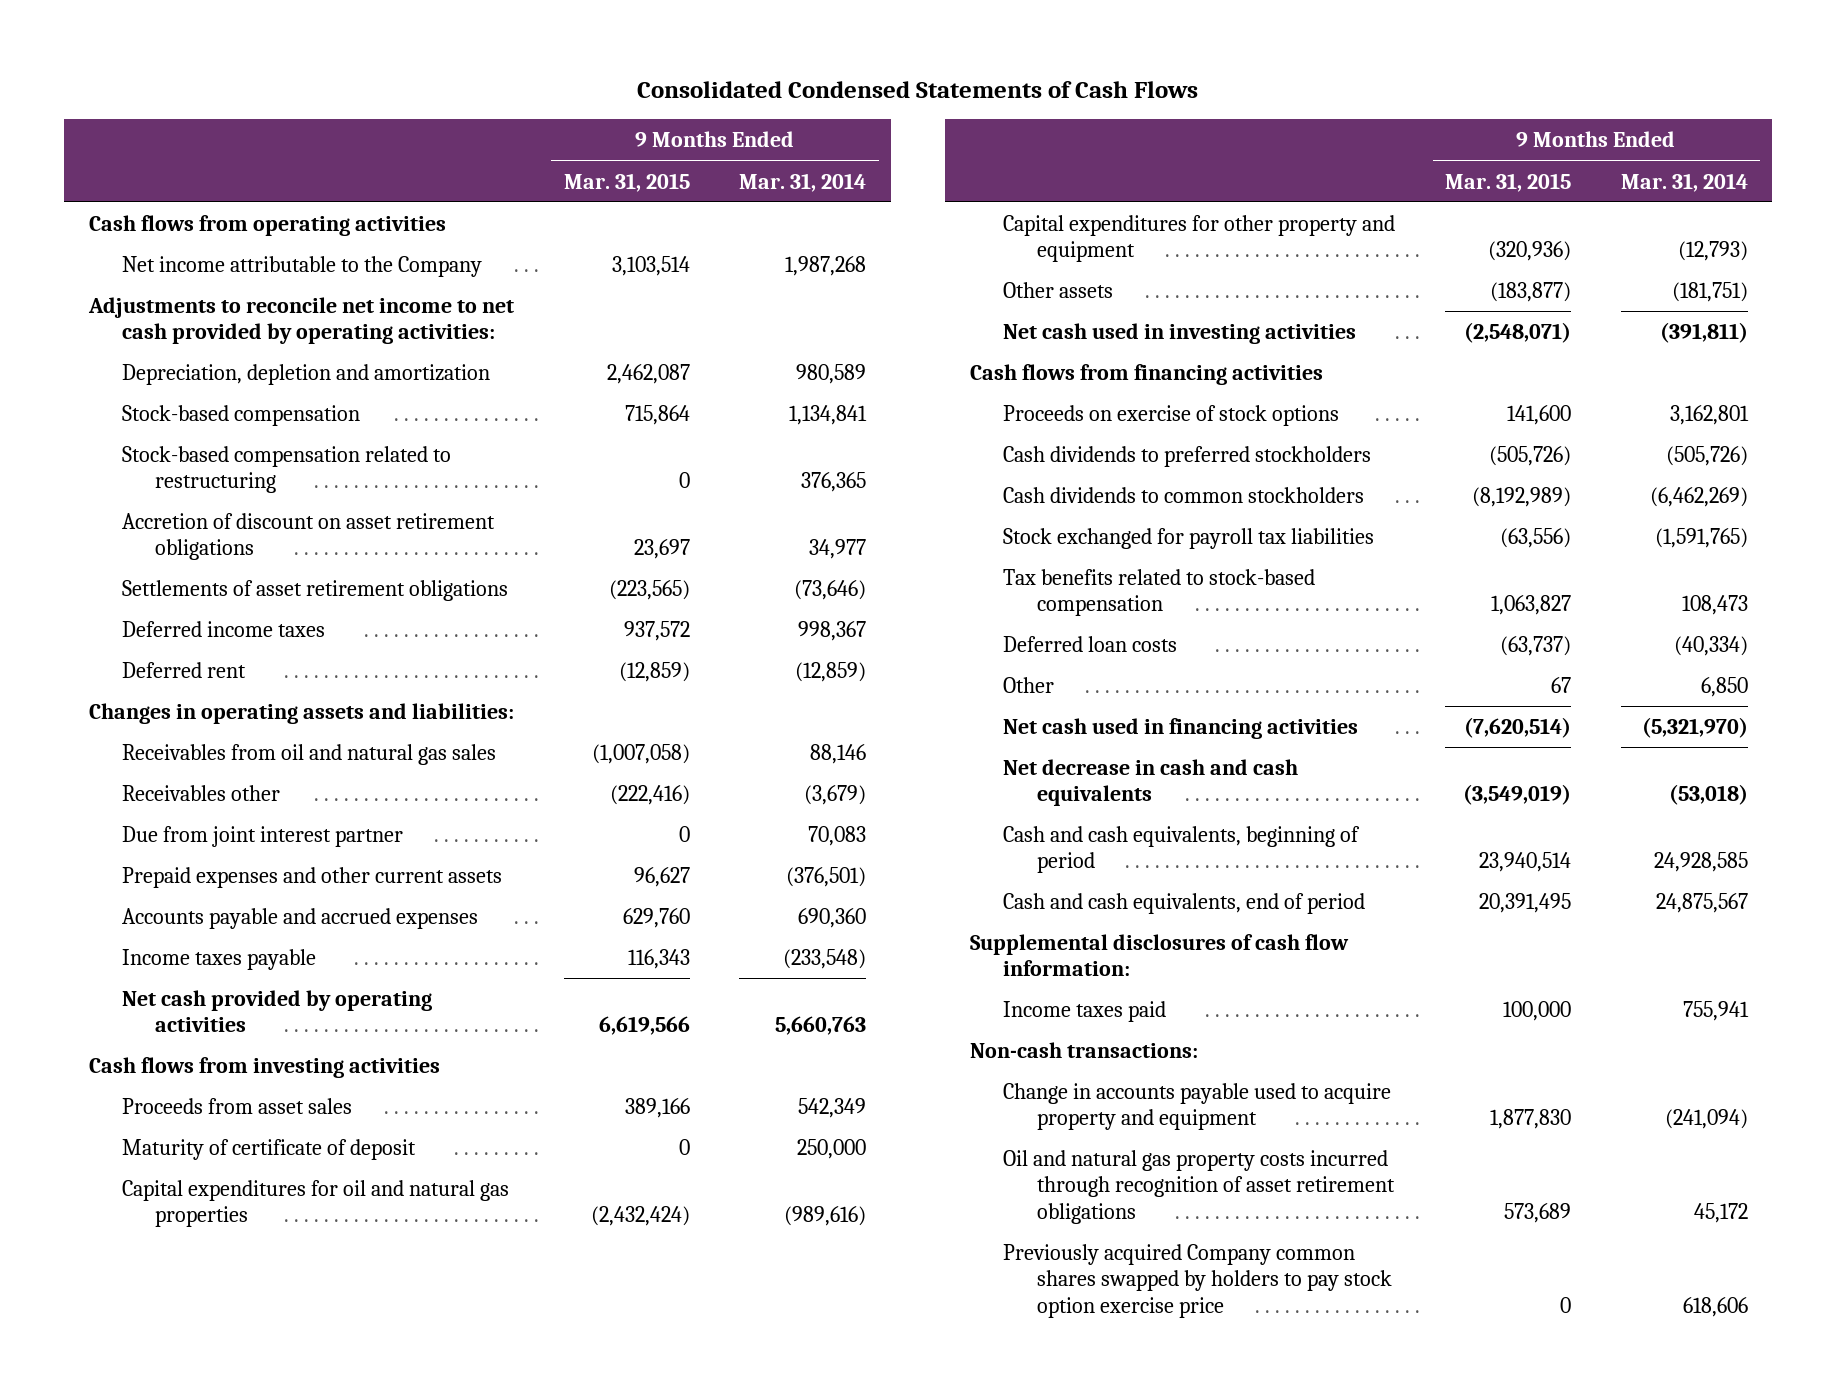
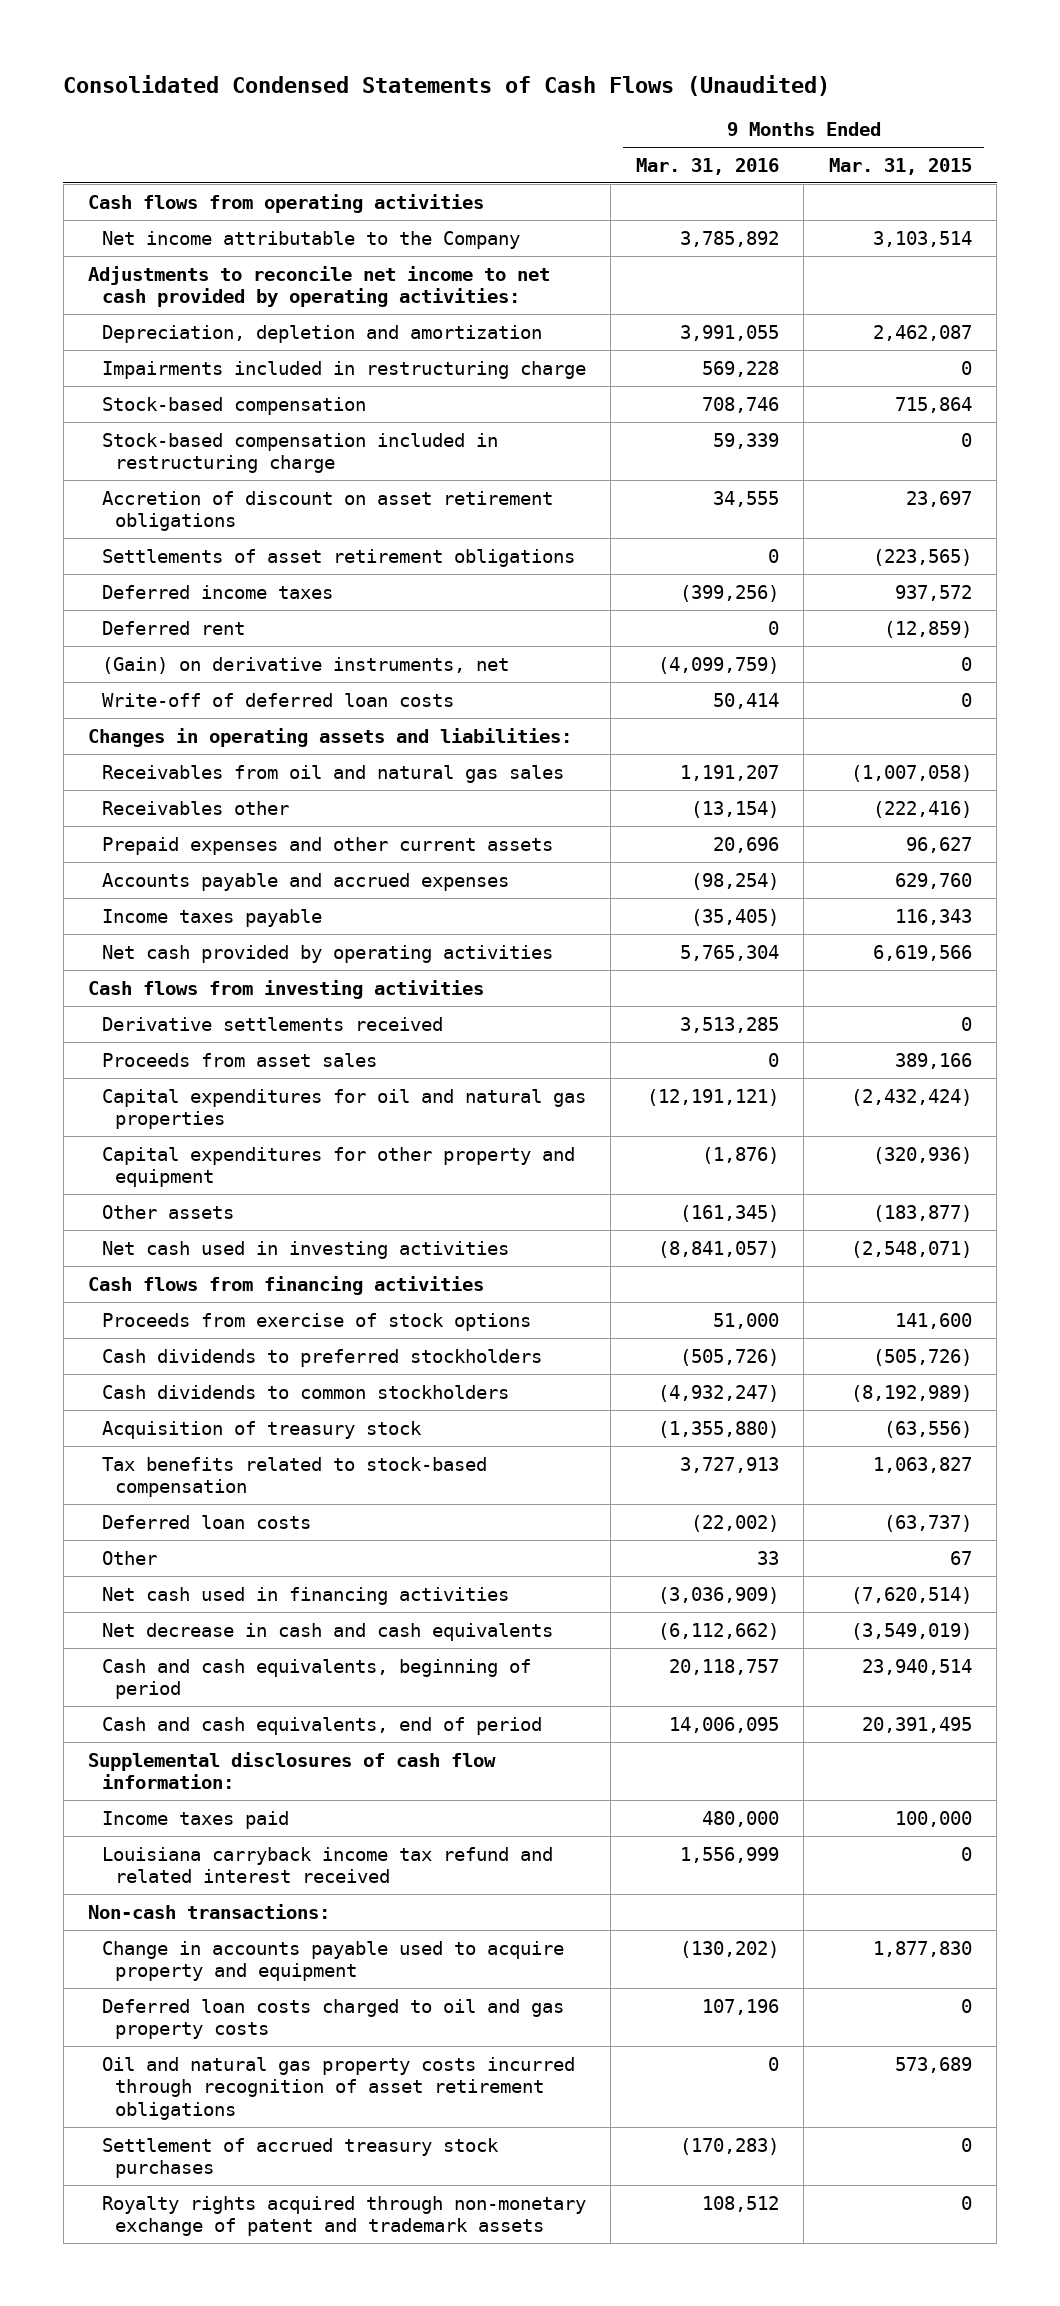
[637,80,1199,98] Consolidated Condensed Statements of Cash Flows -> [63,74,831,96] Consolidated Condensed Statements of Cash Flows (Unaudited)
[739,172,867,192] Mar. 31, 2014 -> none
none -> [635,157,779,175] Mar. 31, 2016
none -> [101,360,586,379] Impairments included in restructuring charge
[121,446,451,494] Stock-based compensation related to restructuring -> none
none -> [101,432,498,474] Stock-based compensation included in restructuring charge
none -> [101,656,509,674] (Gain) on derivative instruments, net
none -> [101,692,454,707] Write-off of deferred loan costs
[121,826,403,848] Due from joint interest partner -> none
none -> [101,1016,443,1031] Derivative settlements received
[121,1139,416,1161] Maturity of certificate of deposit -> none
[1003,405,1340,427] Proceeds on exercise of stock options -> [101,1312,531,1331] Proceeds from exercise of stock options
[1003,528,1375,550] Stock exchanged for payroll tax liabilities -> [101,1420,422,1439] Acquisition of treasury stock
none -> [101,1846,553,1884] Louisiana carryback income tax refund and related interest received
none -> [101,1998,564,2040] Deferred loan costs charged to oil and gas property costs
[1003,1244,1392,1318] Previously acquired Company common shares swapped by holders to pay stock option exercise price -> none
none -> [101,2137,499,2179] Settlement of accrued treasury stock purchases
none -> [101,2195,586,2237] Royalty rights acquired through non-monetary exchange of patent and trademark assets

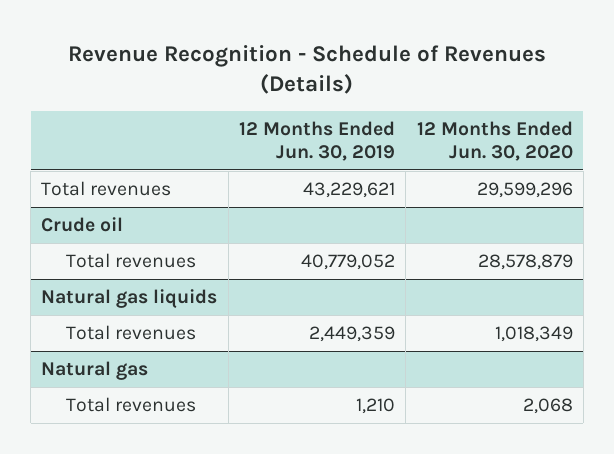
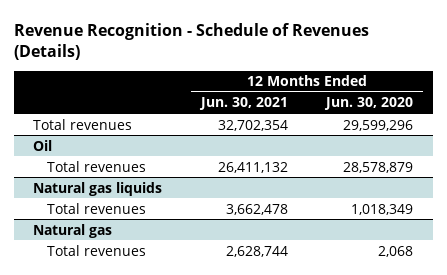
[239,120,396,161] 12 Months Ended Jun. 30, 2019 -> none
none -> [198,97,288,111] Jun. 30, 2021
[41,217,124,233] Crude oil -> [33,139,53,151] Oil

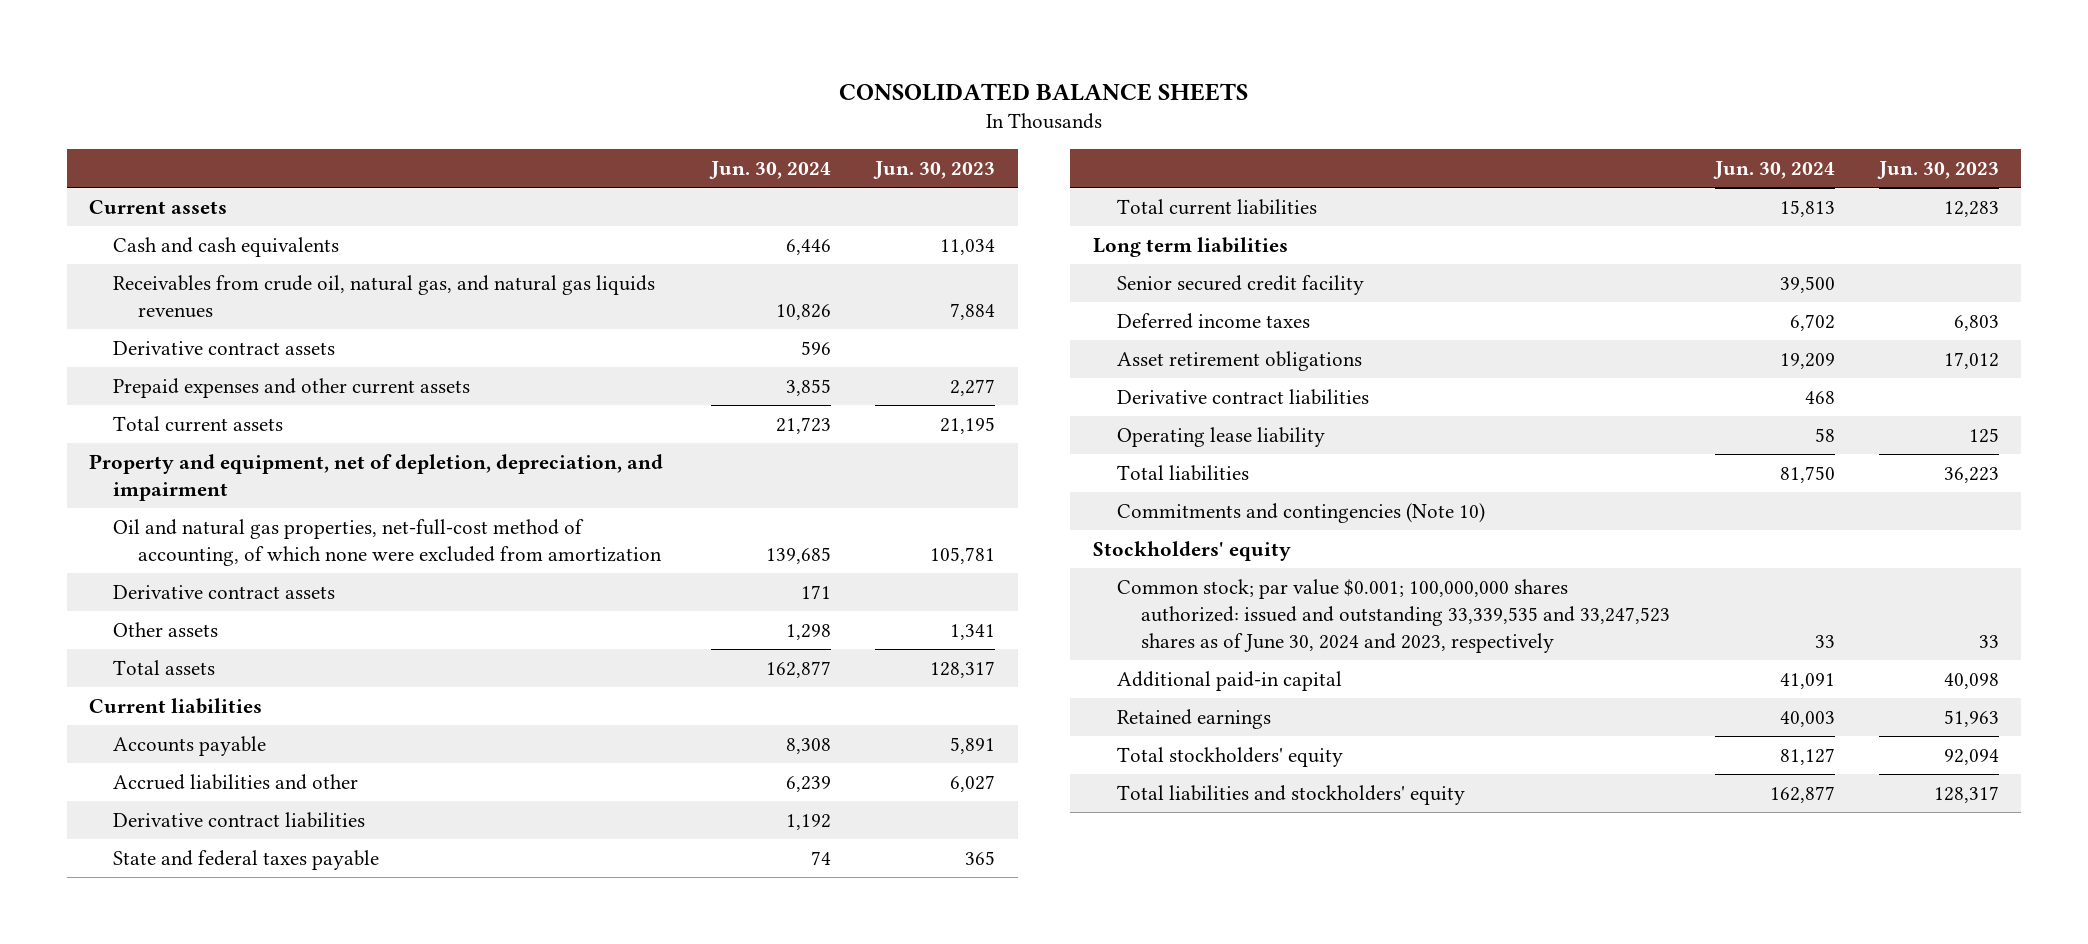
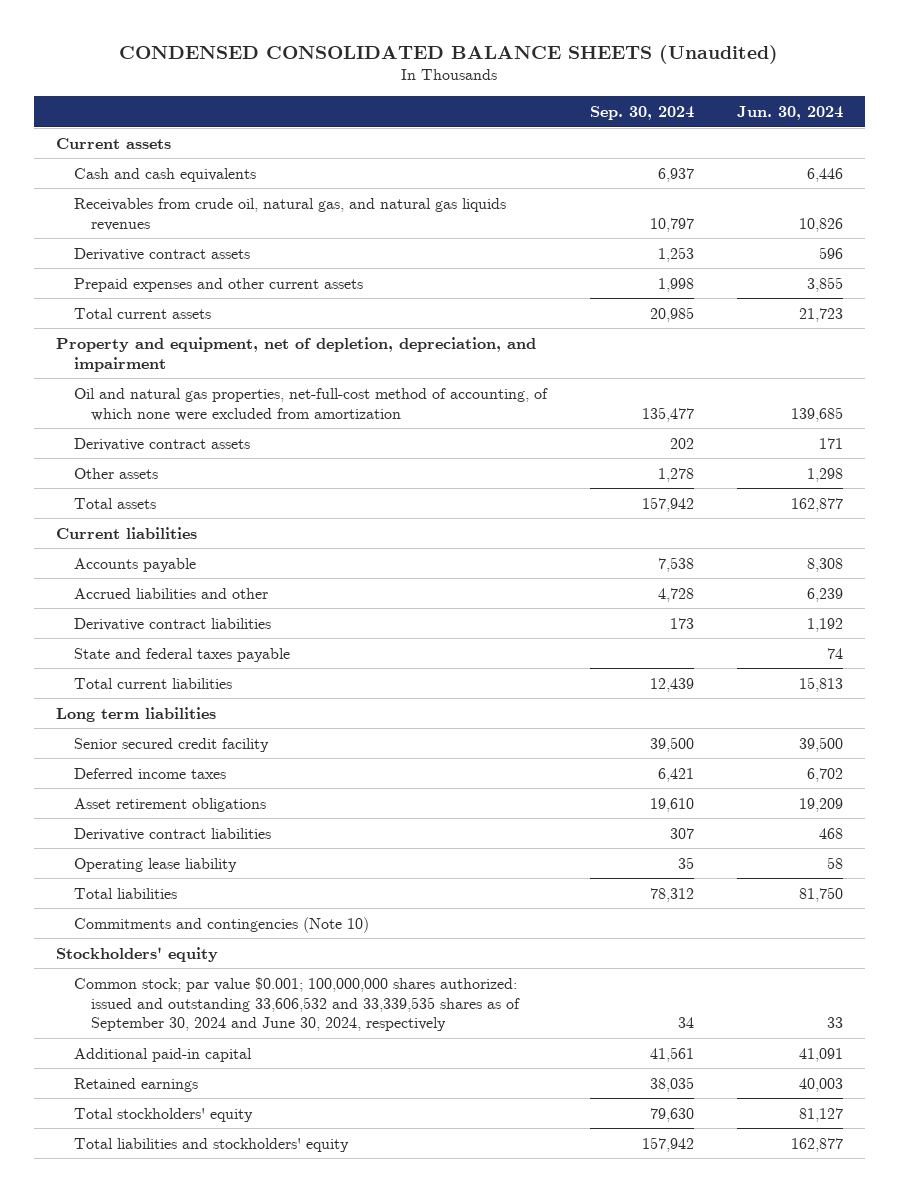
[839,82,1249,101] CONSOLIDATED BALANCE SHEETS -> [119,44,779,64] CONDENSED CONSOLIDATED BALANCE SHEETS (Unaudited)
[873,161,996,180] Jun. 30, 2023 -> none
none -> [589,106,694,121] Sep. 30, 2024
[1116,578,1671,653] Common stock; par value $0.001; 100,000,000 shares authorized: issued and outstanding 33,339,535 and 33,247,523 shares as of June 30, 2024 and 2023, respectively -> [73,976,521,1032] Common stock; par value $0.001; 100,000,000 shares authorized: issued and outstanding 33,606,532 and 33,339,535 shares as of September 30, 2024 and June 30, 2024, respectively

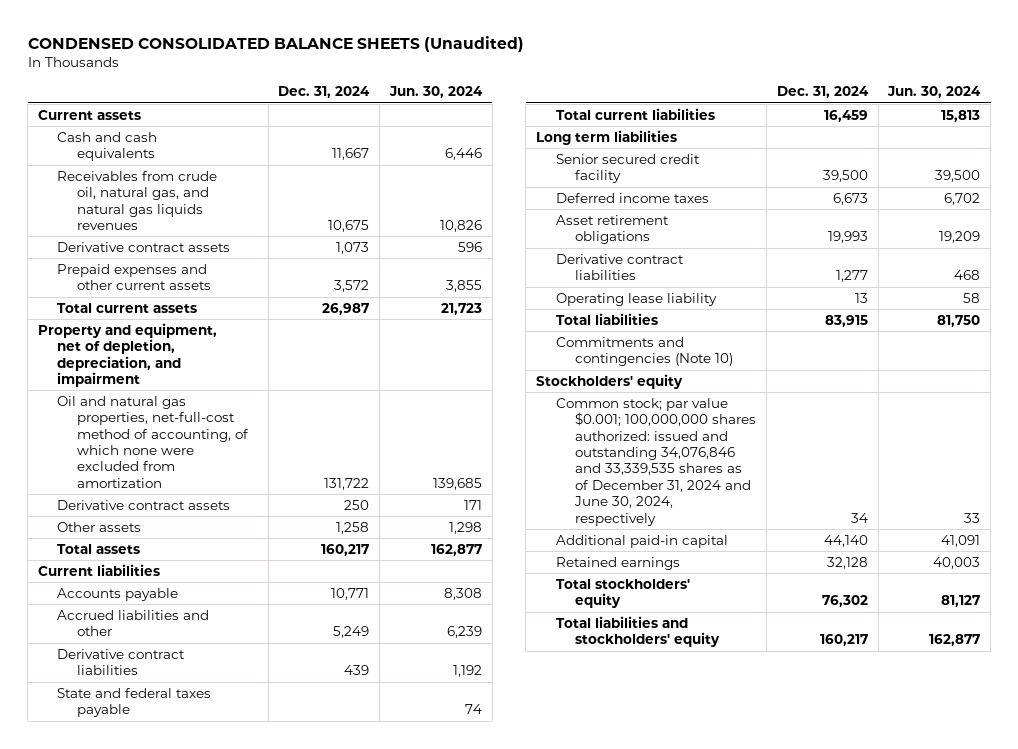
[589,106,694,121] Sep. 30, 2024 -> none
none -> [278,86,371,99] Dec. 31, 2024
[73,976,521,1032] Common stock; par value $0.001; 100,000,000 shares authorized: issued and outstanding 33,606,532 and 33,339,535 shares as of September 30, 2024 and June 30, 2024, respectively -> [555,397,757,526] Common stock; par value $0.001; 100,000,000 shares authorized: issued and outstanding 34,076,846 and 33,339,535 shares as of December 31, 2024 and June 30, 2024, respectively

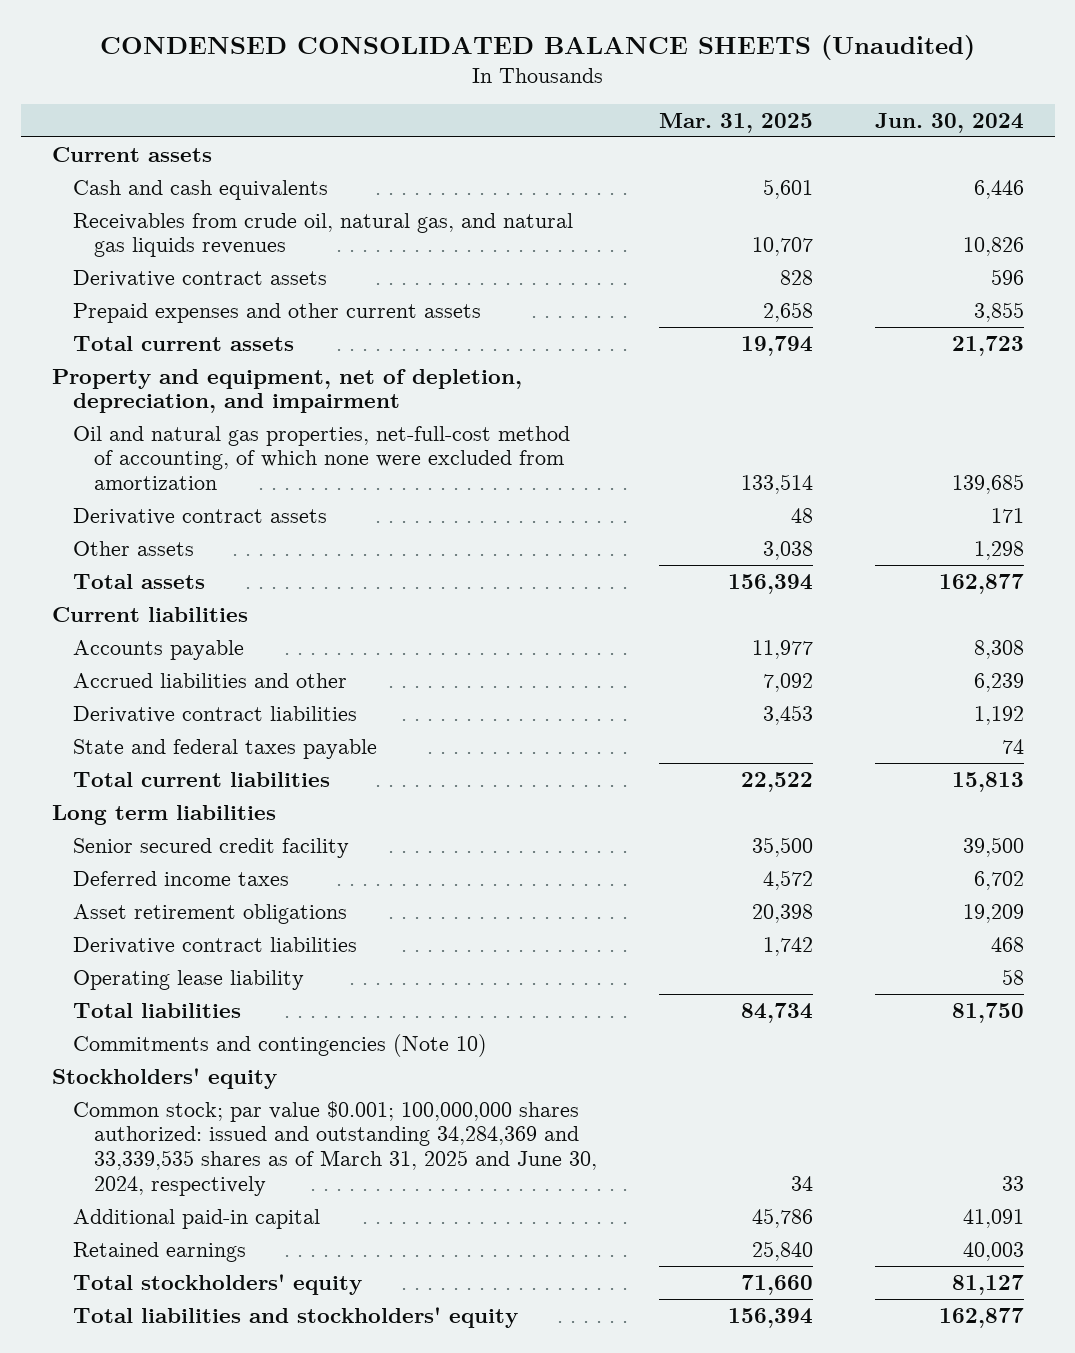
[278,86,371,99] Dec. 31, 2024 -> none
none -> [659,112,814,133] Mar. 31, 2025
[555,397,757,526] Common stock; par value $0.001; 100,000,000 shares authorized: issued and outstanding 34,076,846 and 33,339,535 shares as of December 31, 2024 and June 30, 2024, respectively -> [72,1100,598,1197] Common stock; par value $0.001; 100,000,000 shares authorized: issued and outstanding 34,284,369 and 33,339,535 shares as of March 31, 2025 and June 30, 2024, respectively

